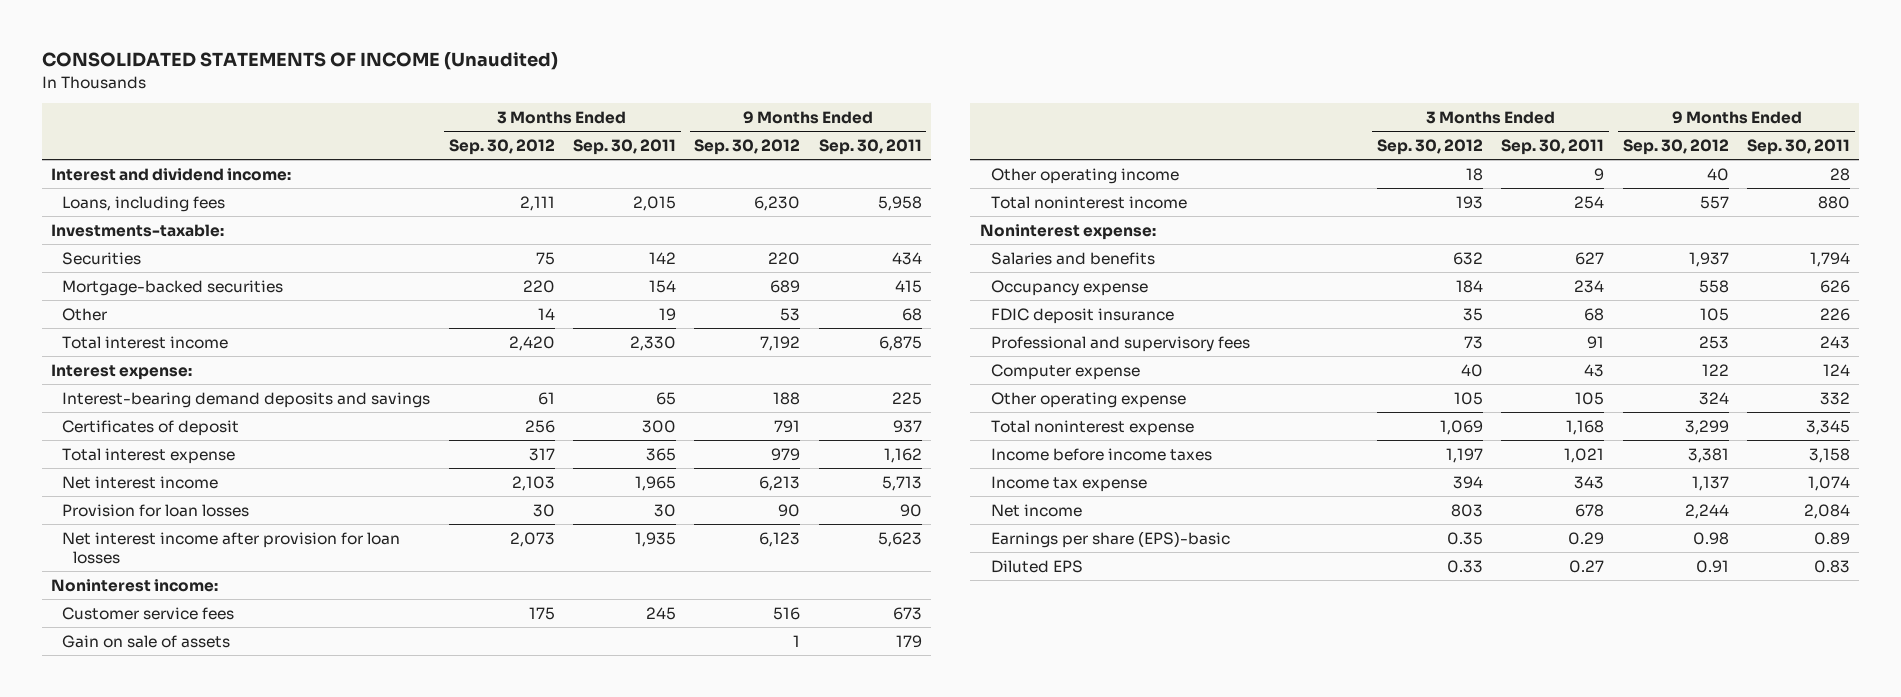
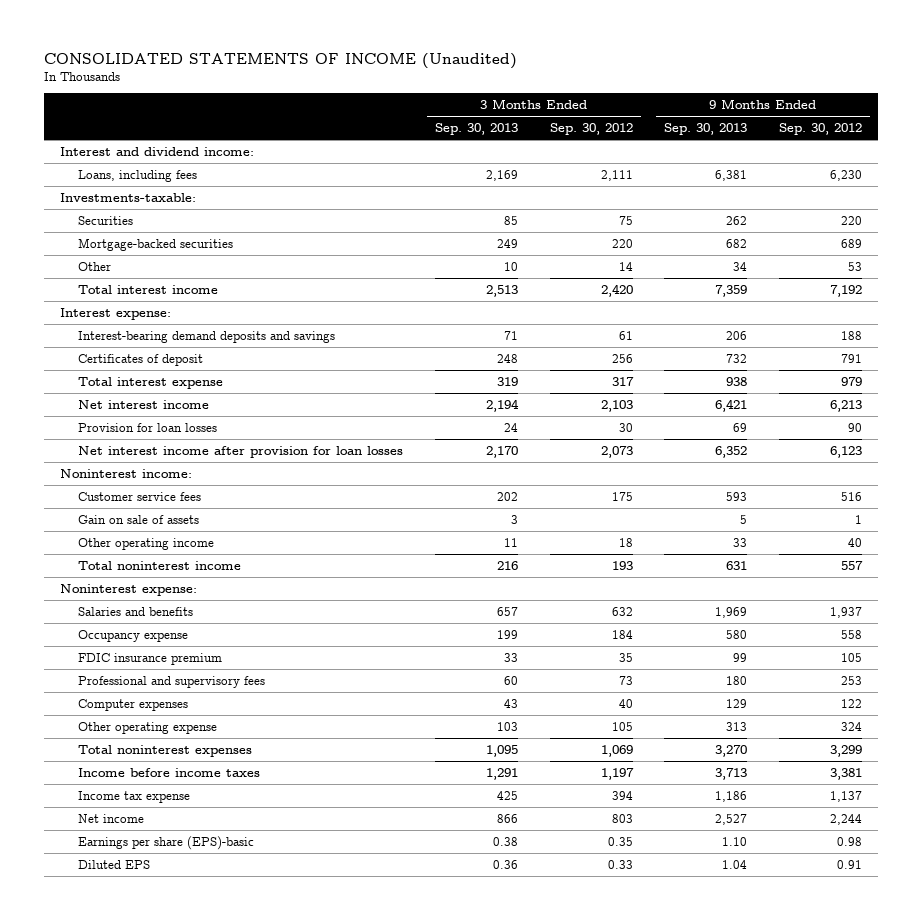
[572,139,676,156] Sep. 30, 2011 -> none
[818,139,922,156] Sep. 30, 2011 -> none
none -> [434,123,518,136] Sep. 30, 2013
none -> [664,123,748,136] Sep. 30, 2013
[990,307,1174,324] FDIC deposit insurance -> [78,652,223,665] FDIC insurance premium
[990,363,1140,380] Computer expense -> [78,698,189,711] Computer expenses
[990,419,1194,436] Total noninterest expense -> [78,744,253,757] Total noninterest expenses

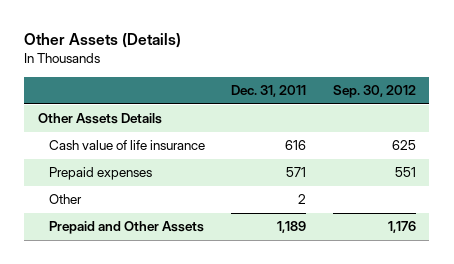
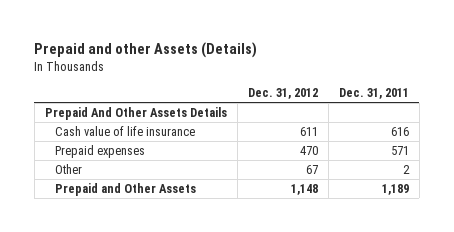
[24,33,182,49] Other Assets (Details) -> [34,41,258,58] Prepaid and other Assets (Details)
[332,85,416,99] Sep. 30, 2012 -> none
none -> [247,88,318,100] Dec. 31, 2012
[37,113,162,125] Other Assets Details -> [44,106,227,120] Prepaid And Other Assets Details

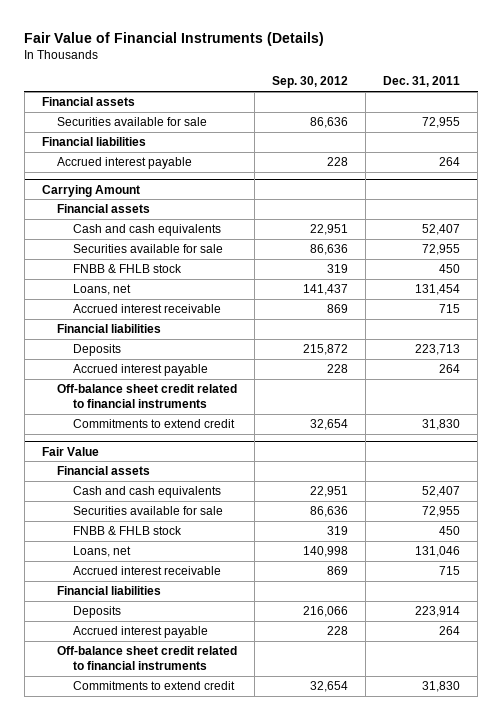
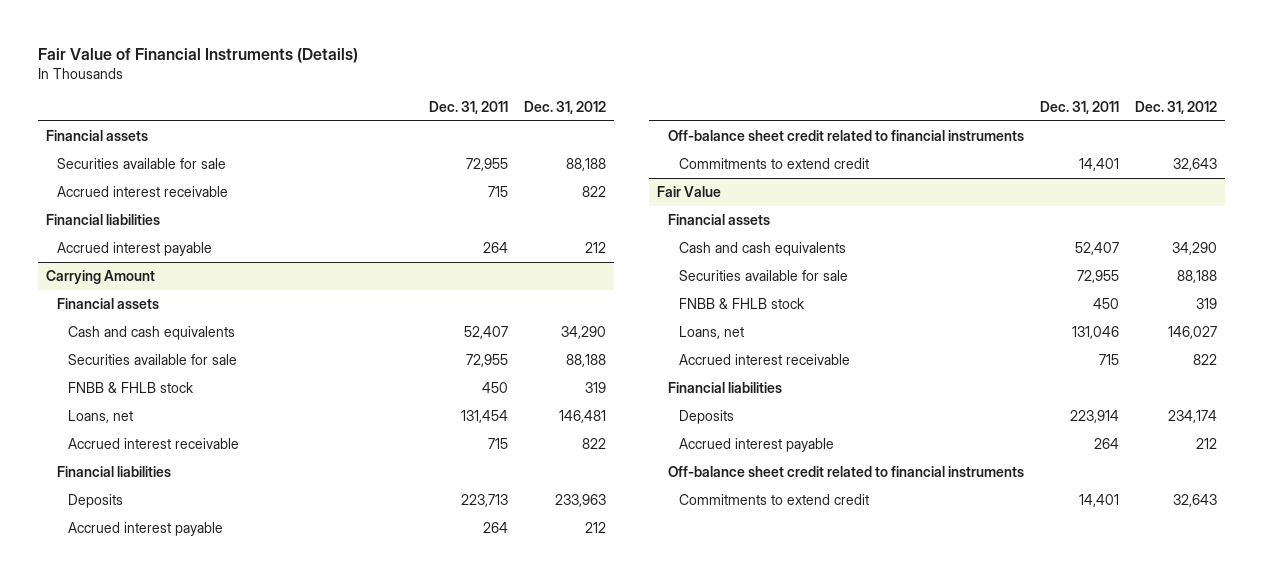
[272,76,349,89] Sep. 30, 2012 -> none
none -> [524,100,607,114] Dec. 31, 2012
none -> [57,186,229,198] Accrued interest receivable
[422,419,461,431] 31,830 -> [1078,158,1119,172] 14,401
[422,681,461,693] 31,830 -> [1078,494,1119,508] 14,401

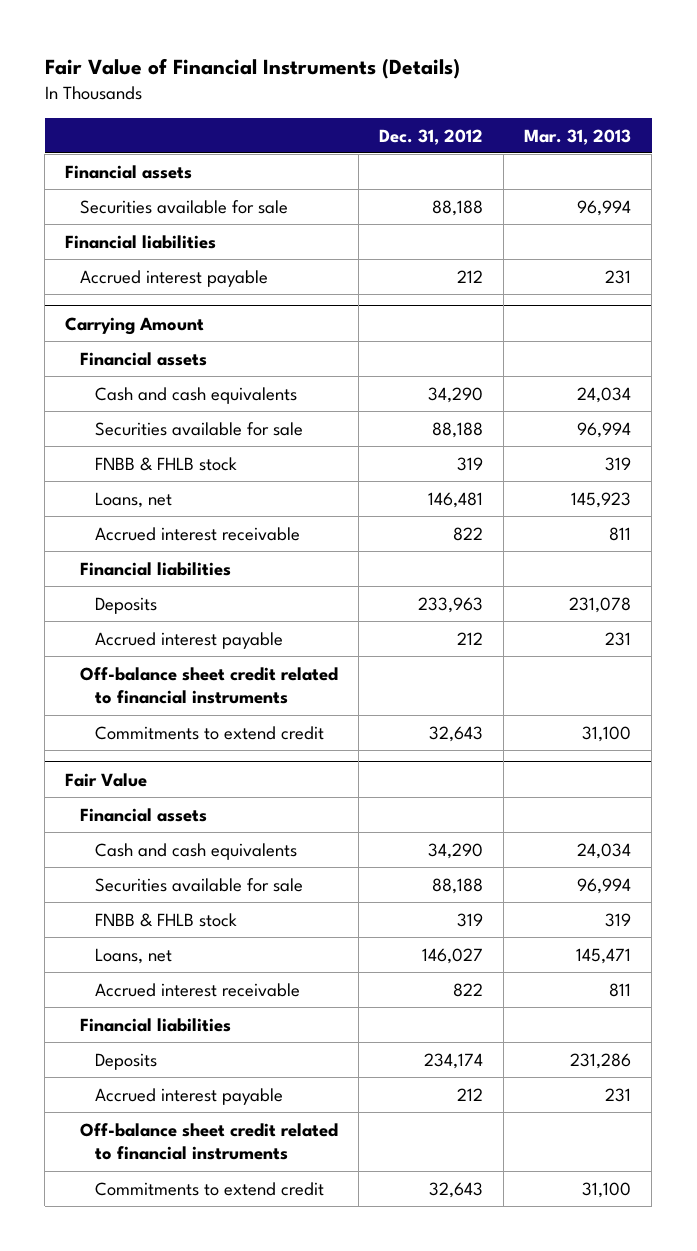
[429,100,509,114] Dec. 31, 2011 -> none
none -> [524,128,632,145] Mar. 31, 2013
[57,186,229,198] Accrued interest receivable -> none

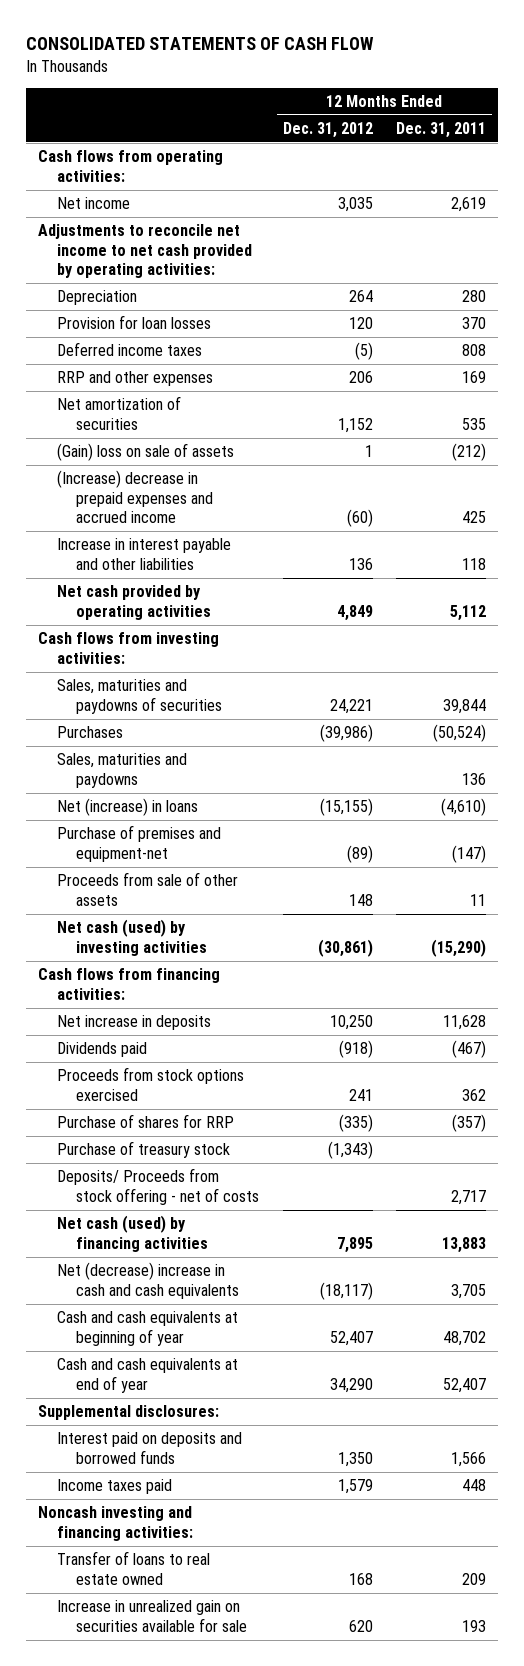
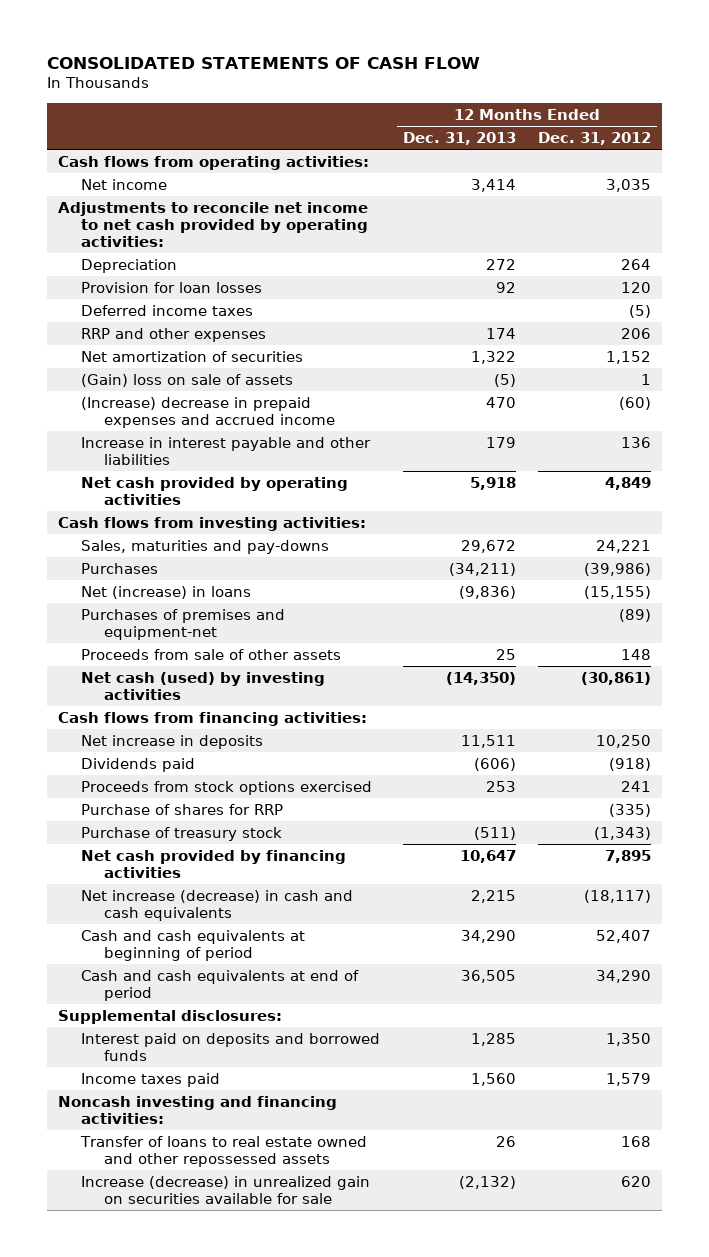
[395,121,486,138] Dec. 31, 2011 -> none
none -> [402,131,516,145] Dec. 31, 2013
[56,679,223,714] Sales, maturities and paydowns of securities -> [80,539,329,554] Sales, maturities and pay-downs
[56,753,187,788] Sales, maturities and paydowns -> none
[56,825,221,862] Purchase of premises and equipment-net -> [80,608,285,640] Purchases of premises and equipment-net
[56,1168,260,1205] Deposits/ Proceeds from stock offering - net of costs -> none
[56,1215,209,1252] Net cash (used) by financing activities -> [80,849,346,878] Net cash provided by financing activities
[56,1262,240,1299] Net (decrease) increase in cash and cash equivalents -> [80,889,353,921] Net increase (decrease) in cash and cash equivalents
[56,1311,238,1346] Cash and cash equivalents at beginning of year -> [80,929,305,961] Cash and cash equivalents at beginning of period
[56,1358,238,1393] Cash and cash equivalents at end of year -> [80,969,359,1001] Cash and cash equivalents at end of period
[56,1551,210,1585] Transfer of loans to real estate owned -> [79,1135,367,1167] Transfer of loans to real estate owned and other repossessed assets
[56,1600,248,1632] Increase in unrealized gain on securities available for sale -> [80,1175,370,1204] Increase (decrease) in unrealized gain on securities available for sale

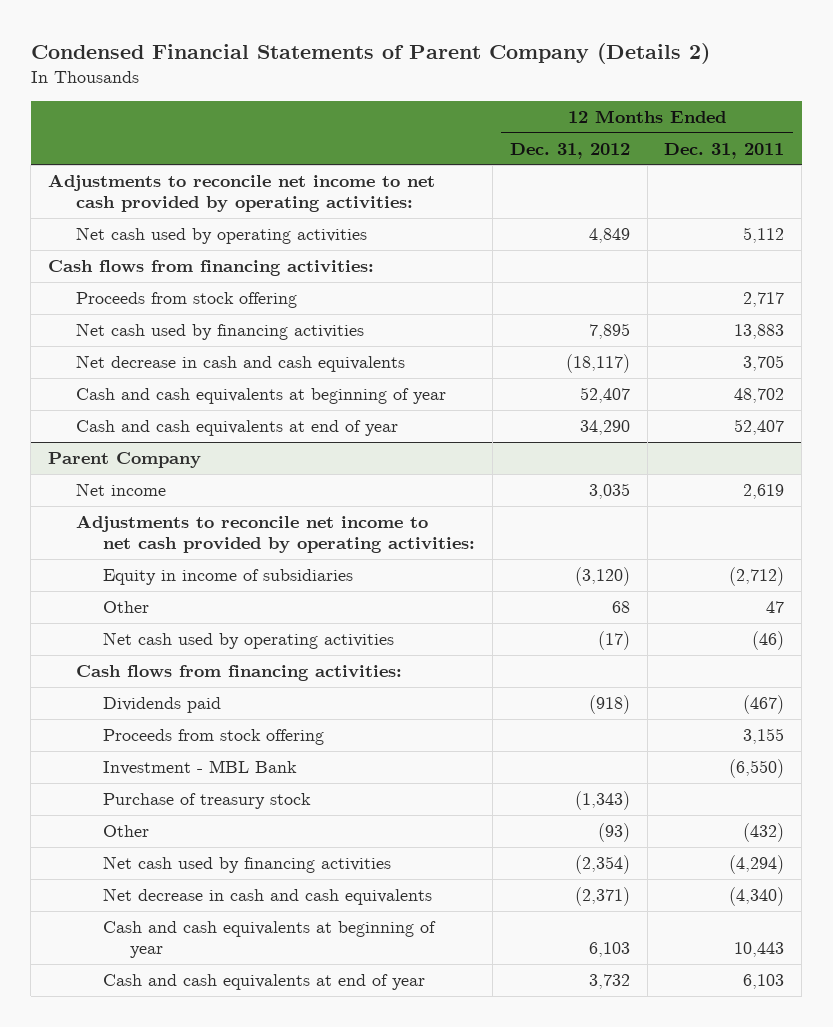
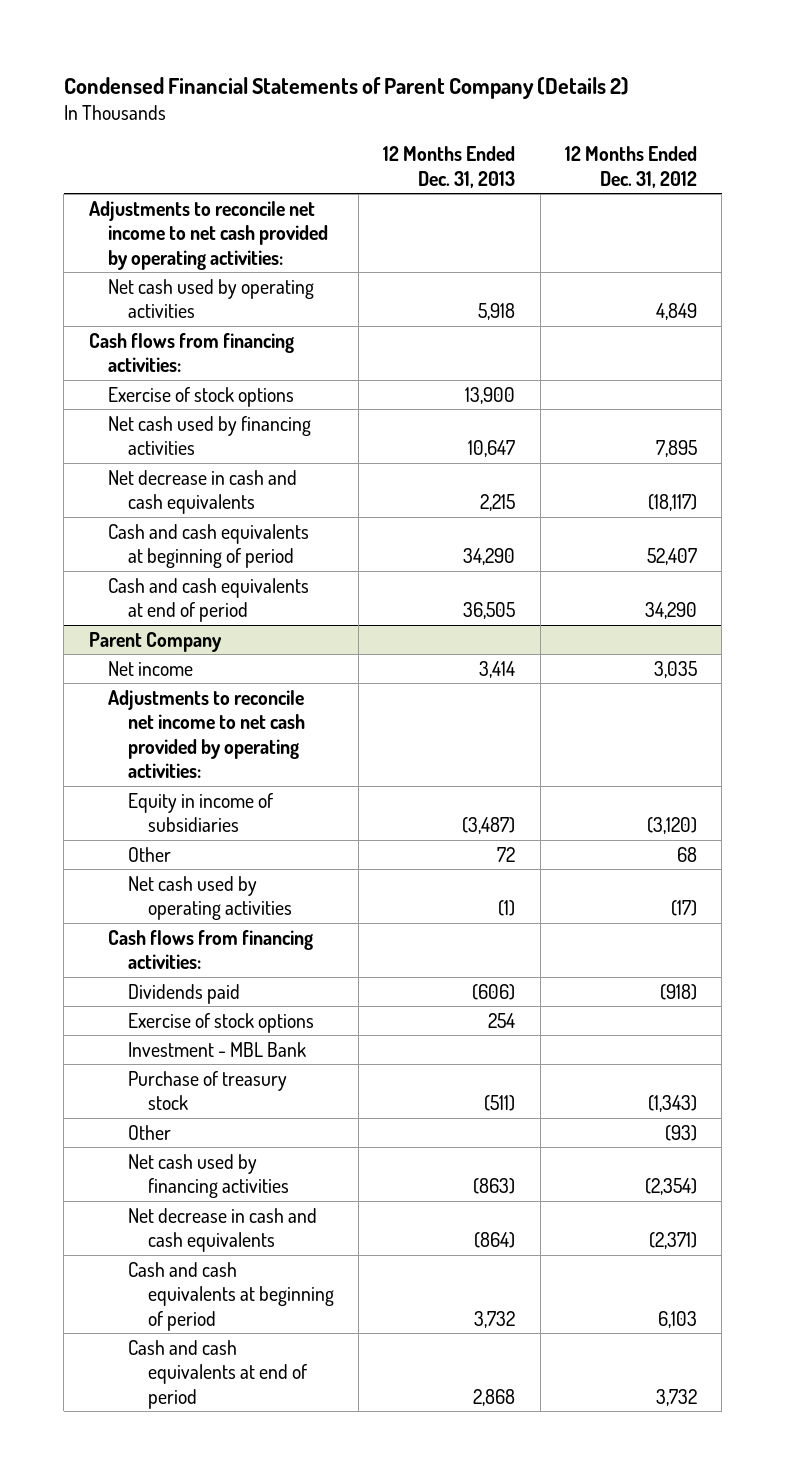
[664,142,785,159] Dec. 31, 2011 -> none
none -> [383,146,516,188] 12 Months Ended Dec. 31, 2013
[75,292,297,309] Proceeds from stock offering -> [108,386,295,407] Exercise of stock options
[75,388,446,405] Cash and cash equivalents at beginning of year -> [108,523,310,569] Cash and cash equivalents at beginning of period
[75,420,398,437] Cash and cash equivalents at end of year -> [108,577,310,623] Cash and cash equivalents at end of period
[102,729,324,746] Proceeds from stock offering -> [128,1012,315,1033] Exercise of stock options
[102,921,436,959] Cash and cash equivalents at beginning of year -> [128,1261,335,1331] Cash and cash equivalents at beginning of period
[102,974,425,991] Cash and cash equivalents at end of year -> [128,1339,308,1409] Cash and cash equivalents at end of period

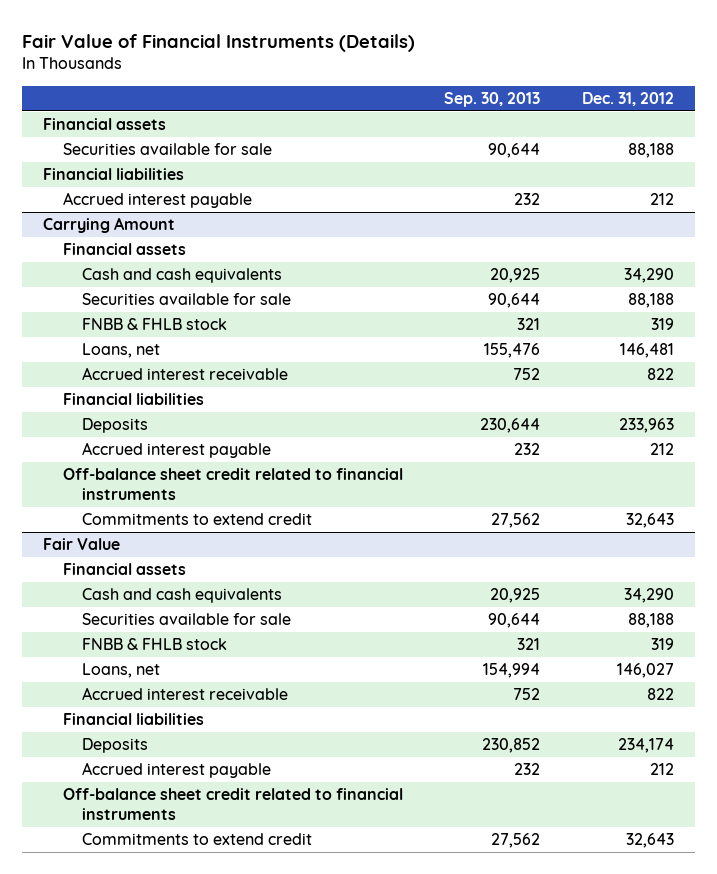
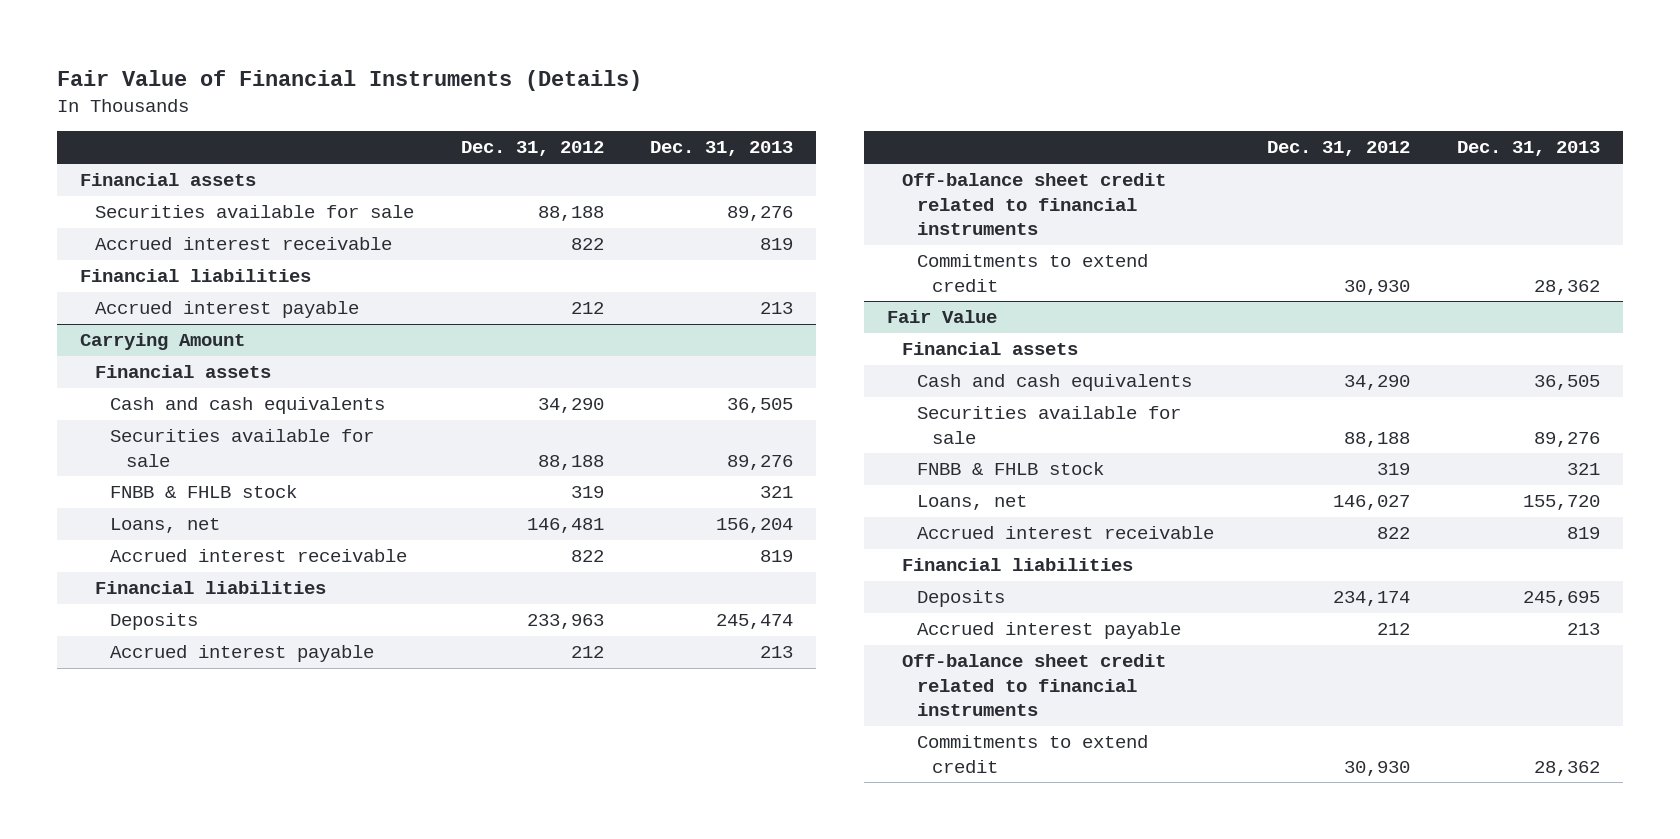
[444,91,541,107] Sep. 30, 2013 -> none
none -> [649,141,793,157] Dec. 31, 2013
none -> [95,237,393,251] Accrued interest receivable
[626,513,675,529] 32,643 -> [1344,279,1411,295] 30,930
[626,833,675,849] 32,643 -> [1344,760,1411,776] 30,930

